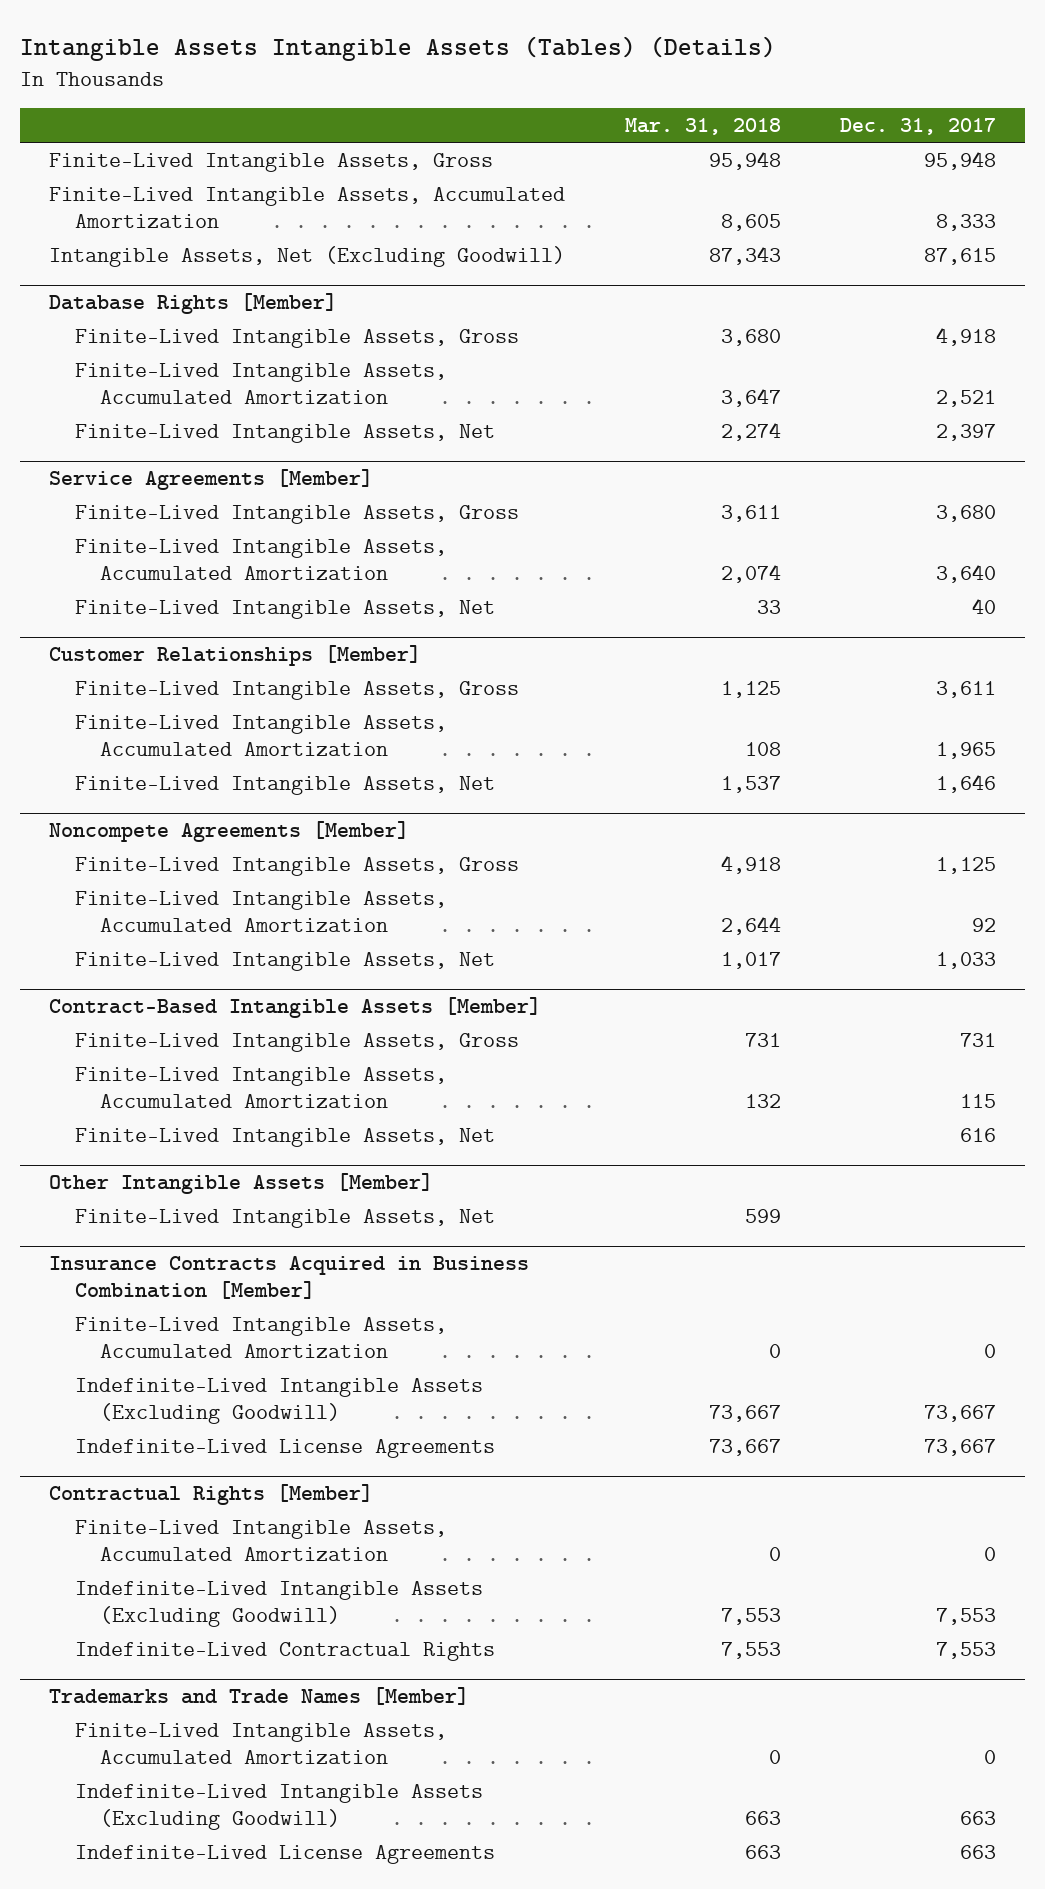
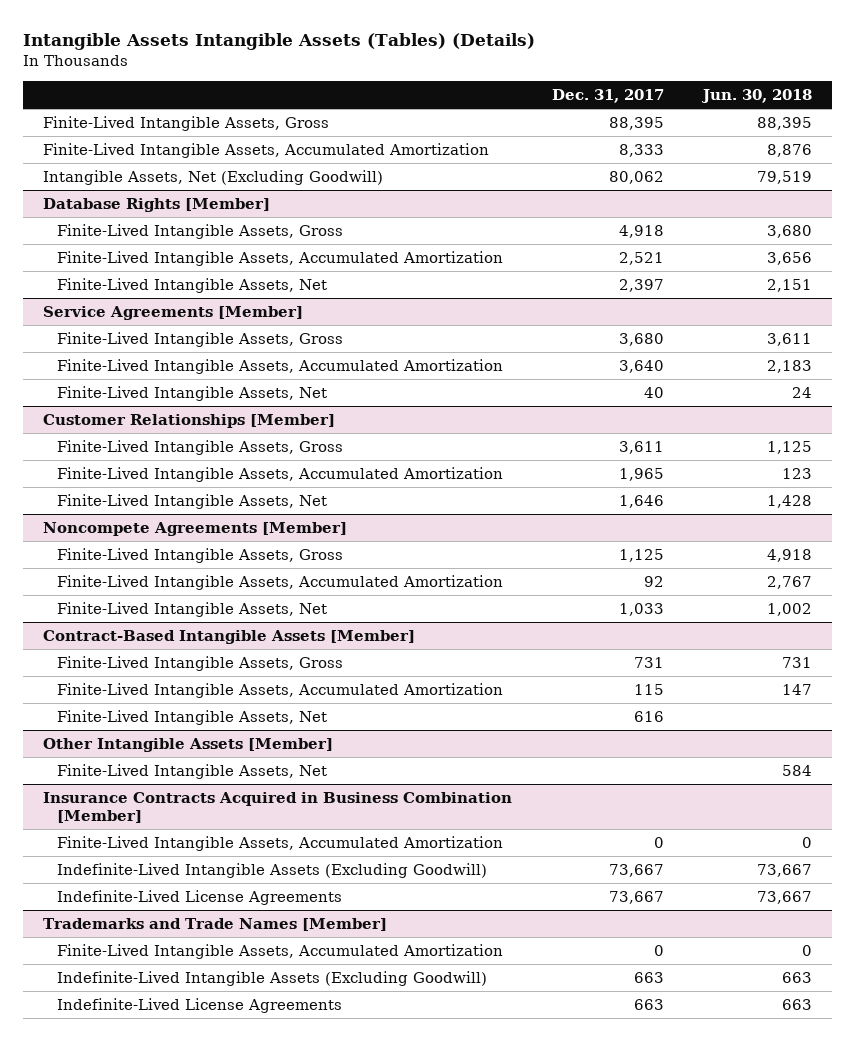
[624,118,781,136] Mar. 31, 2018 -> none
none -> [701,89,813,104] Jun. 30, 2018
[923,150,996,170] 95,948 -> [608,117,664,131] 88,395
[923,247,996,265] 87,615 -> [608,171,664,185] 80,062
[49,1484,374,1506] Contractual Rights [Member] -> none
[74,1519,447,1561] Finite-Lived Intangible Assets, Accumulated Amortization -> none
[74,1580,483,1627] Indefinite-Lived Intangible Assets (Excluding Goodwill) -> none
[74,1641,495,1661] Indefinite-Lived Contractual Rights -> none

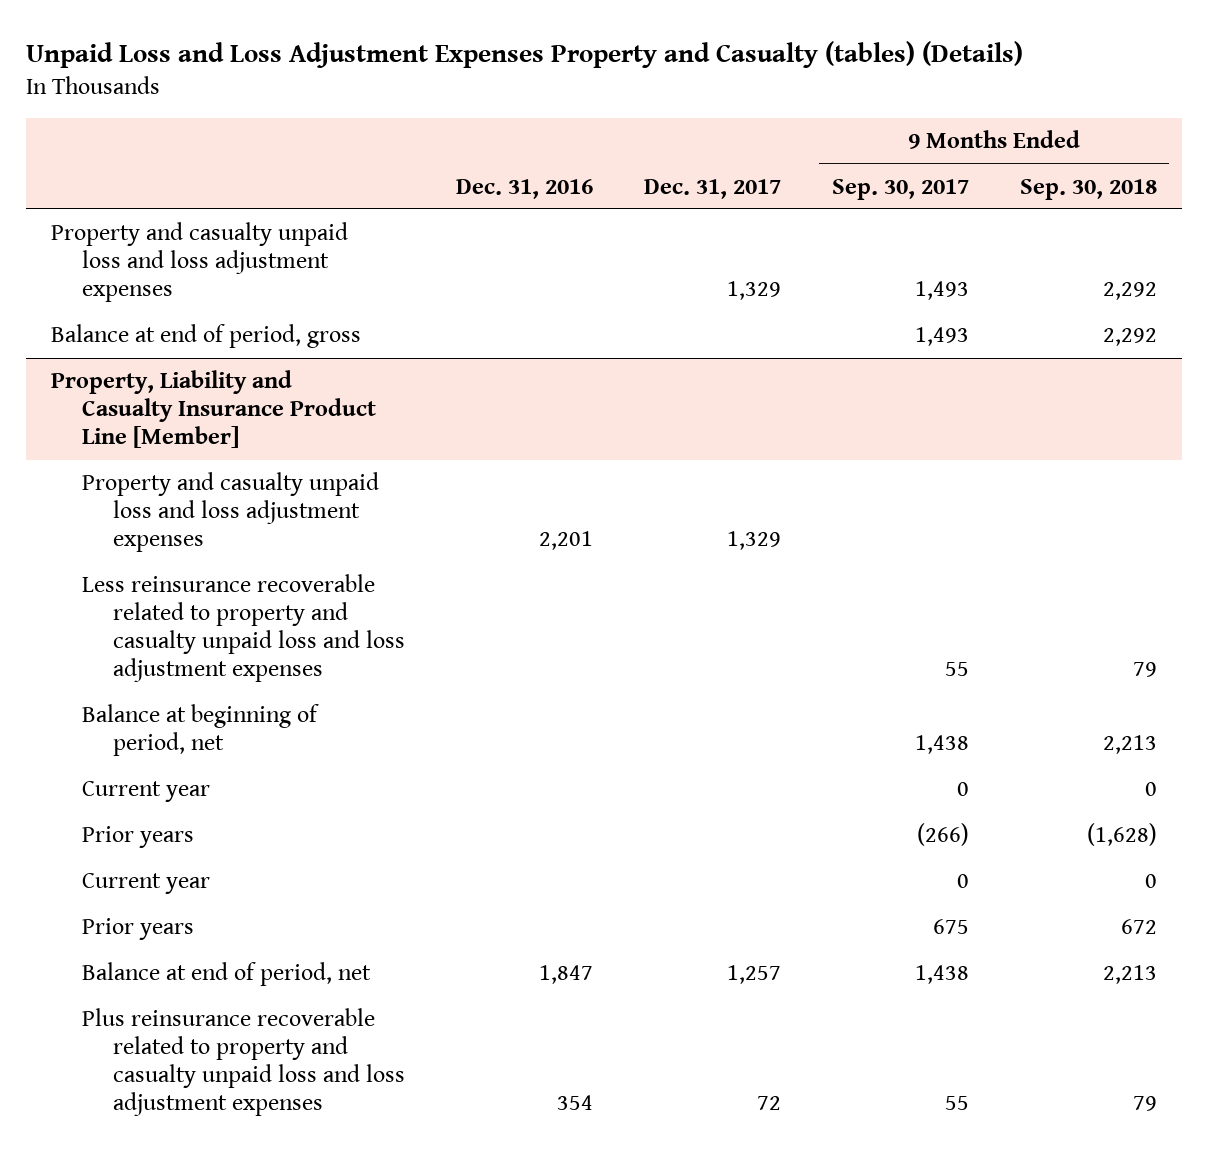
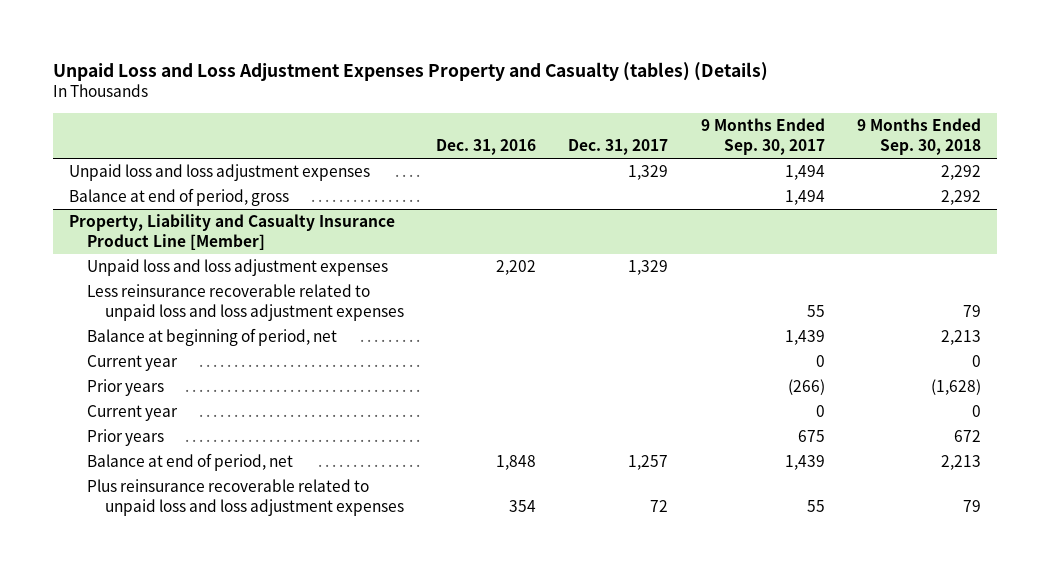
[51,222,349,303] Property and casualty unpaid loss and loss adjustment expenses -> [68,164,370,182] Unpaid loss and loss adjustment expenses
[914,281,969,301] 1,493 -> [784,165,825,181] 1,494
[914,327,969,347] 1,493 -> [784,190,825,206] 1,494
[81,472,379,553] Property and casualty unpaid loss and loss adjustment expenses -> [86,259,388,277] Unpaid loss and loss adjustment expenses
[538,531,593,551] 2,201 -> [496,260,537,276] 2,202
[81,574,405,683] Less reinsurance recoverable related to property and casualty unpaid loss and loss adjustment expenses -> [86,284,405,322] Less reinsurance recoverable related to unpaid loss and loss adjustment expenses
[914,735,969,755] 1,438 -> [784,330,825,346] 1,439
[538,965,593,985] 1,847 -> [496,455,537,471] 1,848
[914,965,969,985] 1,438 -> [784,455,825,471] 1,439
[81,1008,405,1117] Plus reinsurance recoverable related to property and casualty unpaid loss and loss adjustment expenses -> [86,479,405,517] Plus reinsurance recoverable related to unpaid loss and loss adjustment expenses

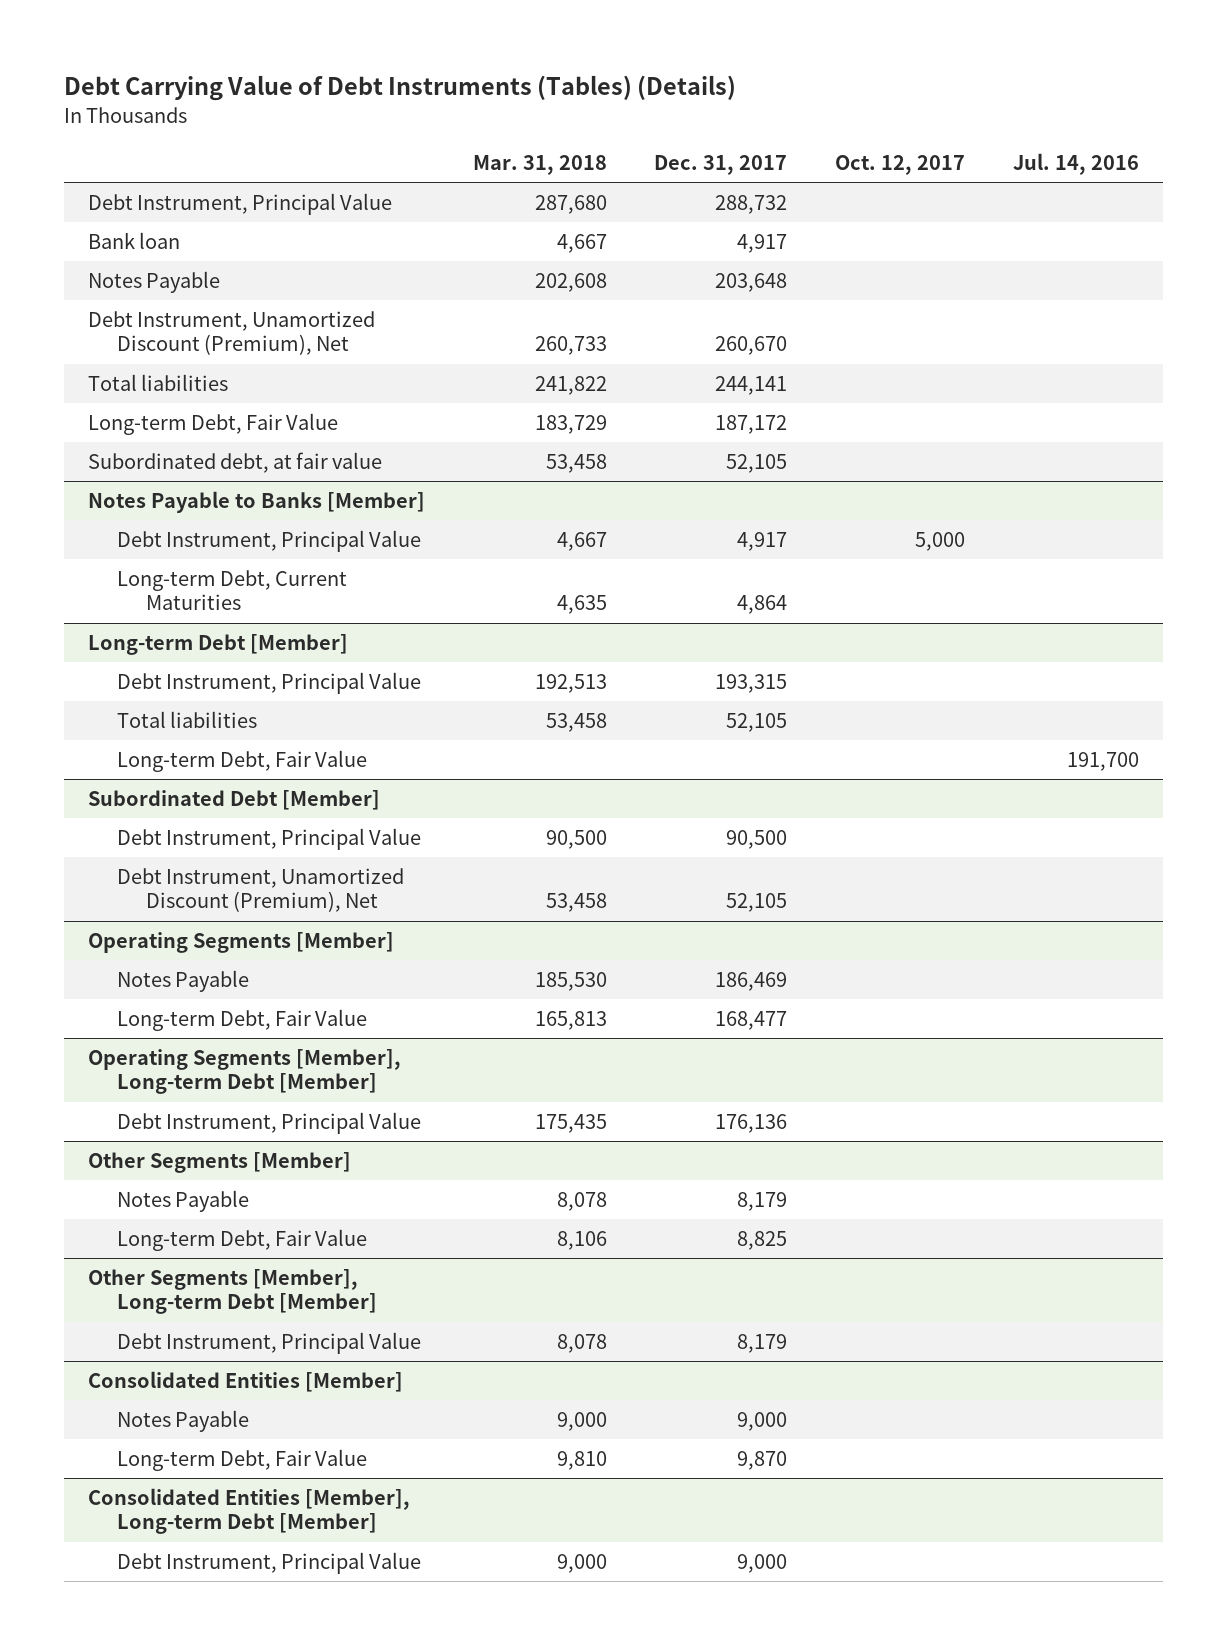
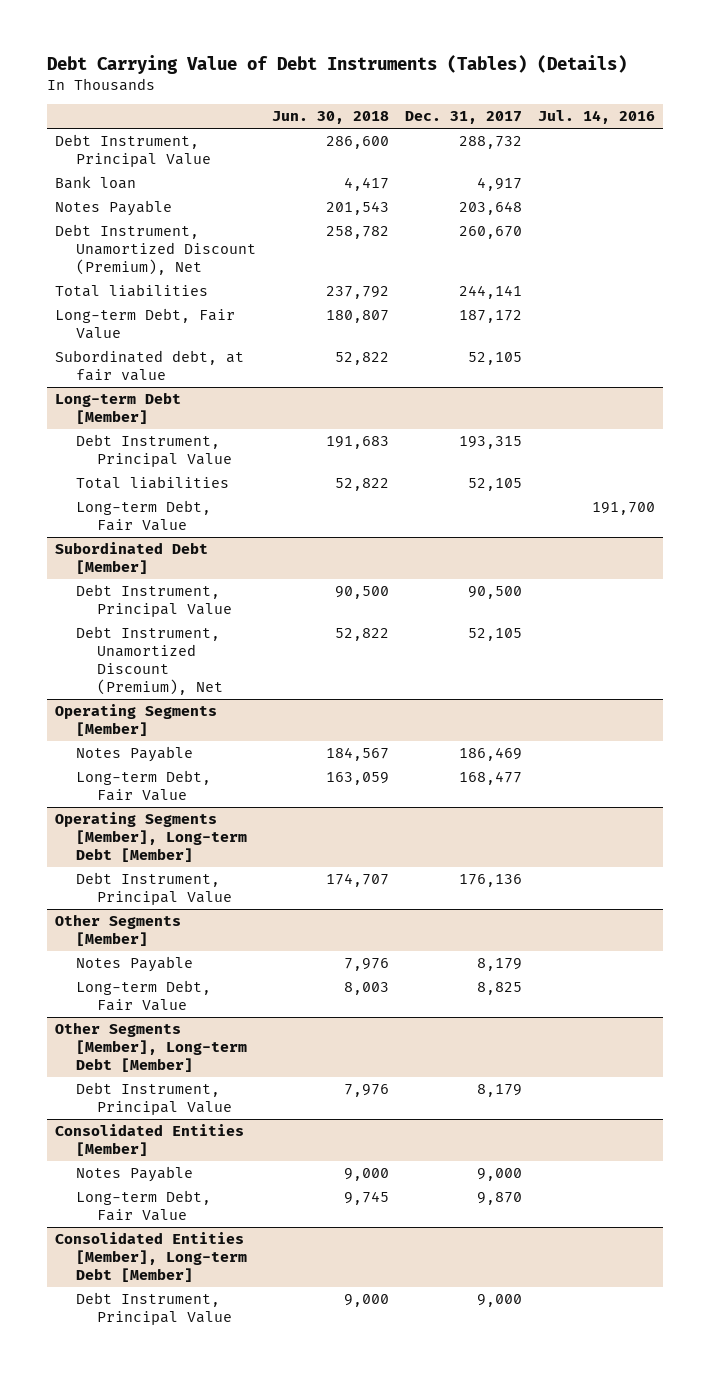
[472,154,607,175] Mar. 31, 2018 -> none
[834,154,965,175] Oct. 12, 2017 -> none
none -> [271,111,389,125] Jun. 30, 2018
[87,490,425,513] Notes Payable to Banks [Member] -> none
[117,529,422,552] Debt Instrument, Principal Value -> none
[117,569,348,611] Long-term Debt, Current Maturities -> none

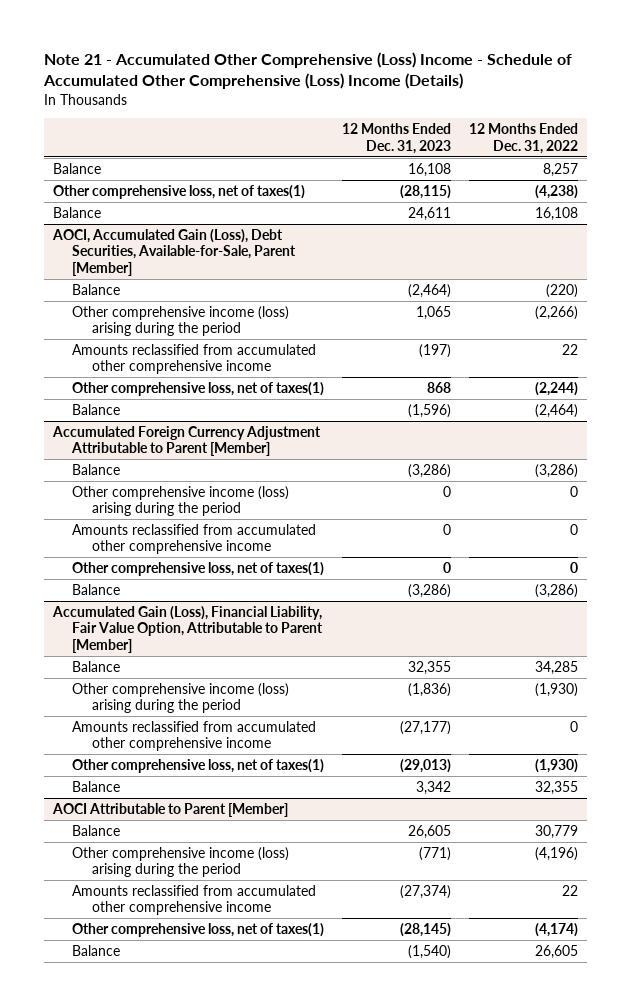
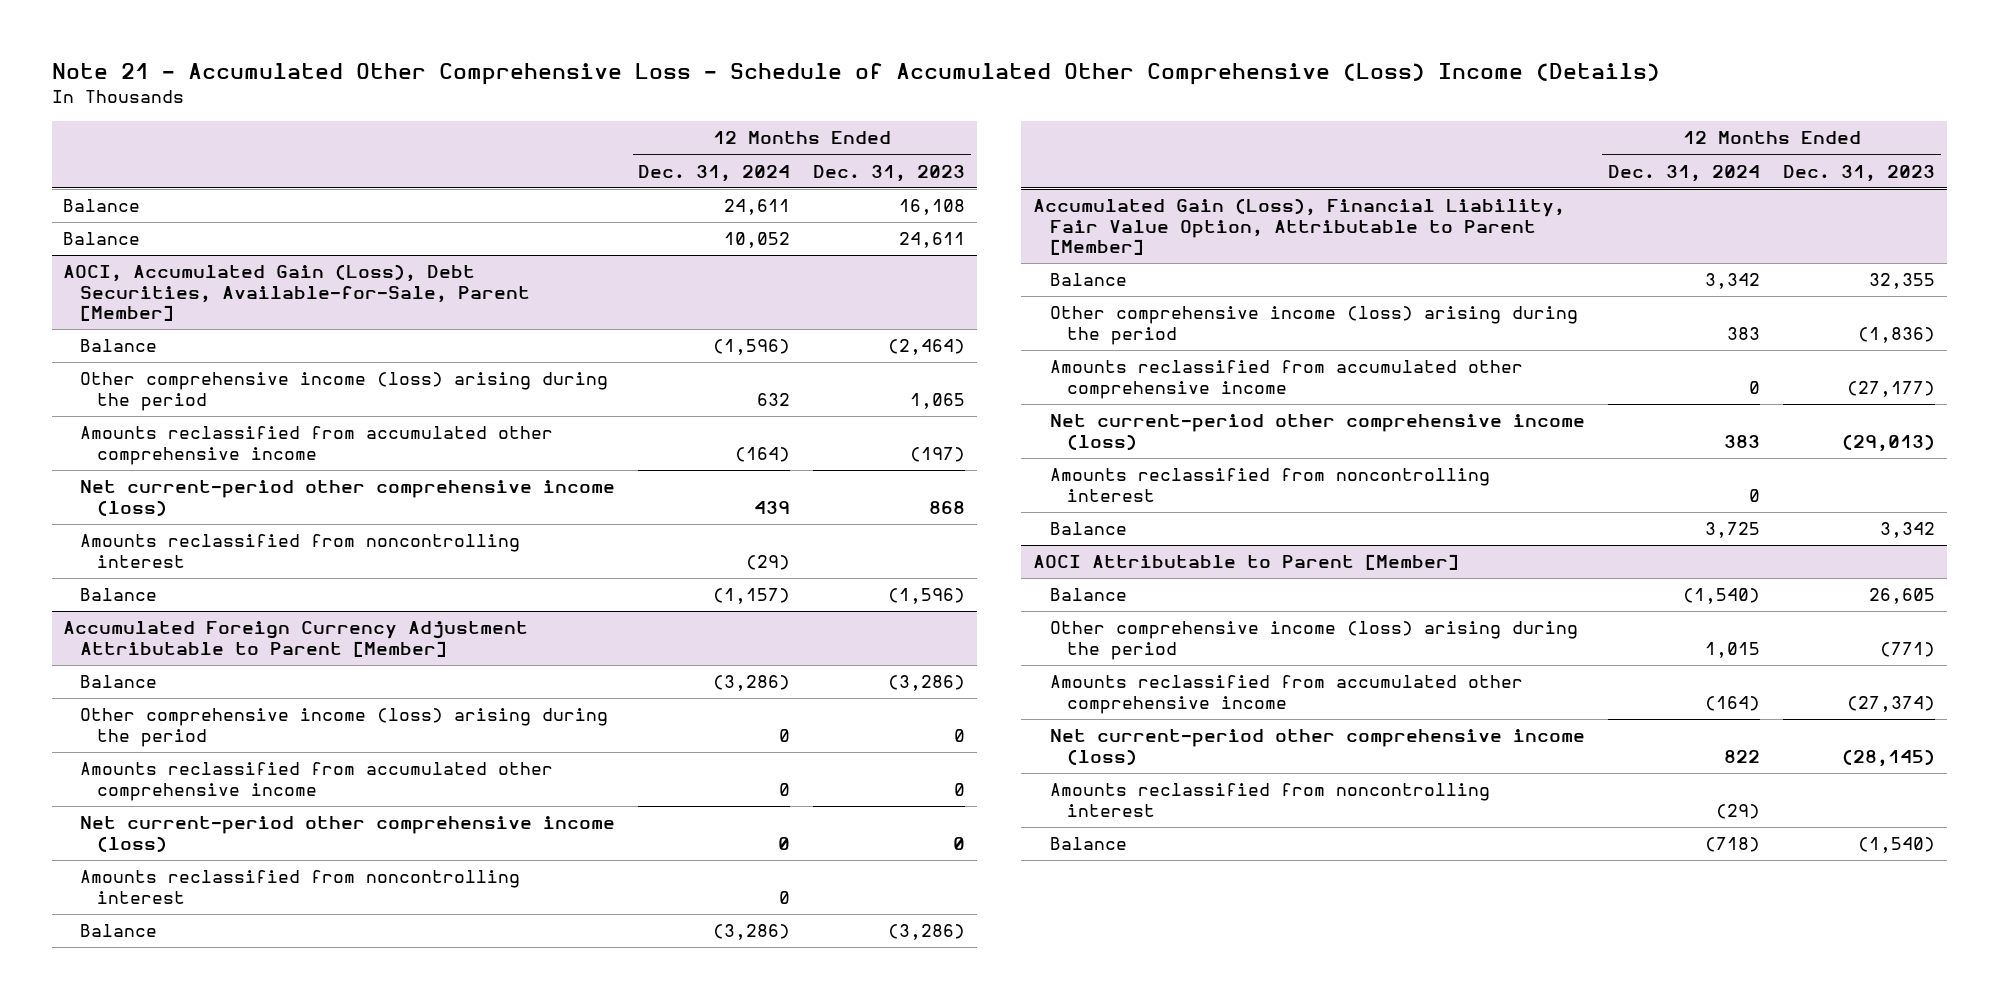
[43,52,573,90] Note 21 - Accumulated Other Comprehensive (Loss) Income - Schedule of Accumulated Other Comprehensive (Loss) Income (Details) -> [51,63,1660,86] Note 21 - Accumulated Other Comprehensive Loss - Schedule of Accumulated Other Comprehensive (Loss) Income (Details)
[468,123,578,154] 12 Months Ended Dec. 31, 2022 -> none
none -> [638,164,791,182] Dec. 31, 2024
[53,184,306,199] Other comprehensive loss, net of taxes(1) -> none
[72,381,325,396] Other comprehensive loss, net of taxes(1) -> [80,480,616,516] Net current-period other comprehensive income (loss)
none -> [80,534,521,568] Amounts reclassified from noncontrolling interest
[72,561,325,576] Other comprehensive loss, net of taxes(1) -> none
none -> [80,816,616,852] Net current-period other comprehensive income (loss)
none -> [80,870,521,904] Amounts reclassified from noncontrolling interest
[72,758,325,773] Other comprehensive loss, net of taxes(1) -> [1049,414,1585,450] Net current-period other comprehensive income (loss)
none -> [1049,468,1490,502] Amounts reclassified from noncontrolling interest
[72,922,325,937] Other comprehensive loss, net of taxes(1) -> [1049,729,1585,765] Net current-period other comprehensive income (loss)
none -> [1049,783,1490,817] Amounts reclassified from noncontrolling interest

